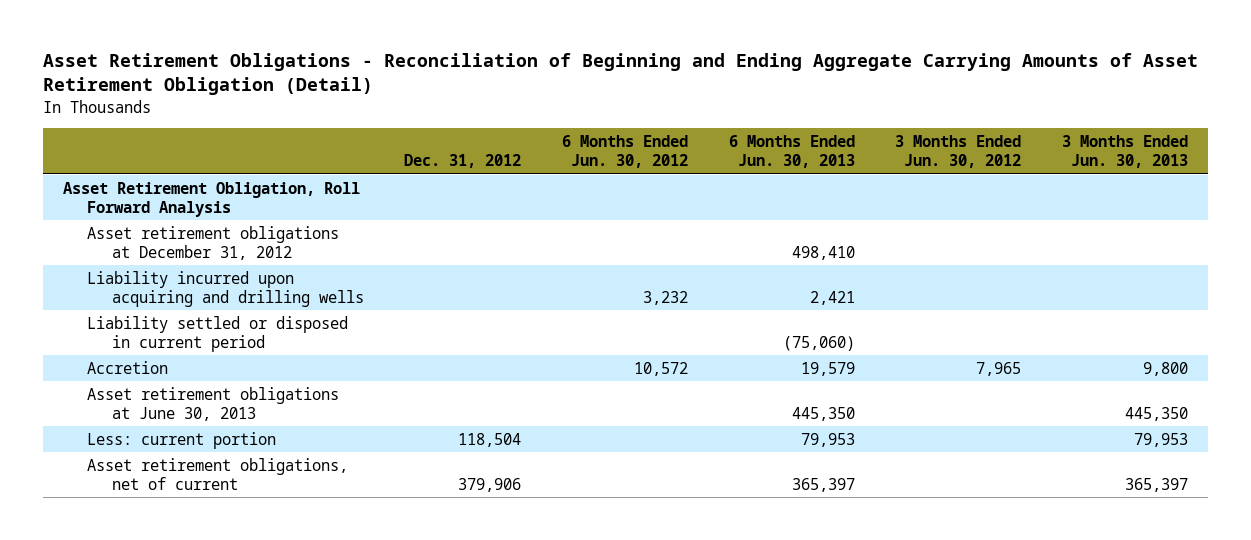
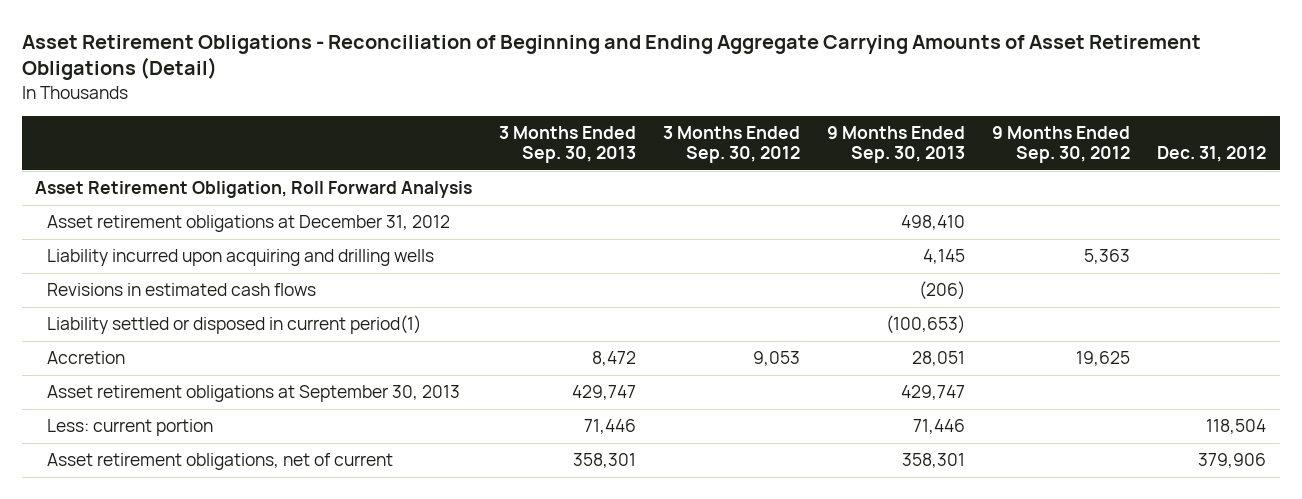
[42,53,1198,96] Asset Retirement Obligations - Reconciliation of Beginning and Ending Aggregate Carrying Amounts of Asset Retirement Obligation (Detail) -> [21,34,1201,81] Asset Retirement Obligations - Reconciliation of Beginning and Ending Aggregate Carrying Amounts of Asset Retirement Obligations (Detail)
[561,135,688,169] 6 Months Ended Jun. 30, 2012 -> none
[728,135,855,169] 6 Months Ended Jun. 30, 2013 -> none
[895,135,1022,169] 3 Months Ended Jun. 30, 2012 -> none
[1061,135,1188,169] 3 Months Ended Jun. 30, 2013 -> none
none -> [499,125,637,164] 3 Months Ended Sep. 30, 2013
none -> [663,125,801,164] 3 Months Ended Sep. 30, 2012
none -> [827,125,966,164] 9 Months Ended Sep. 30, 2013
none -> [992,125,1131,164] 9 Months Ended Sep. 30, 2012
none -> [47,283,317,297] Revisions in estimated cash flows
[87,315,349,352] Liability settled or disposed in current period -> [47,315,422,335] Liability settled or disposed in current period(1)
[87,386,340,421] Asset retirement obligations at June 30, 2013 -> [47,385,461,403] Asset retirement obligations at September 30, 2013

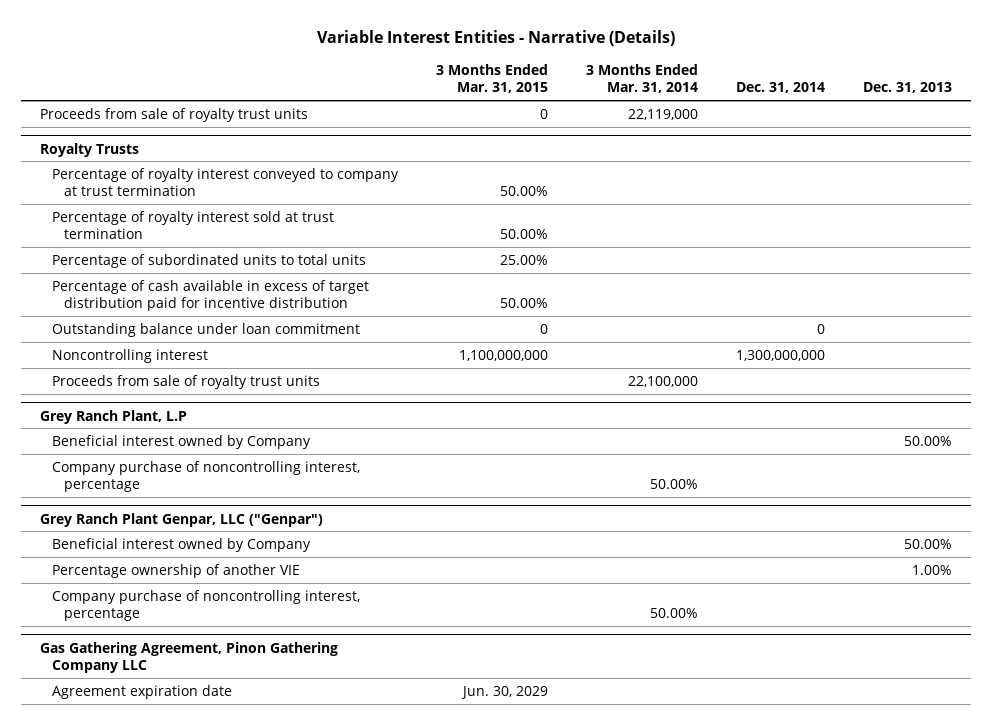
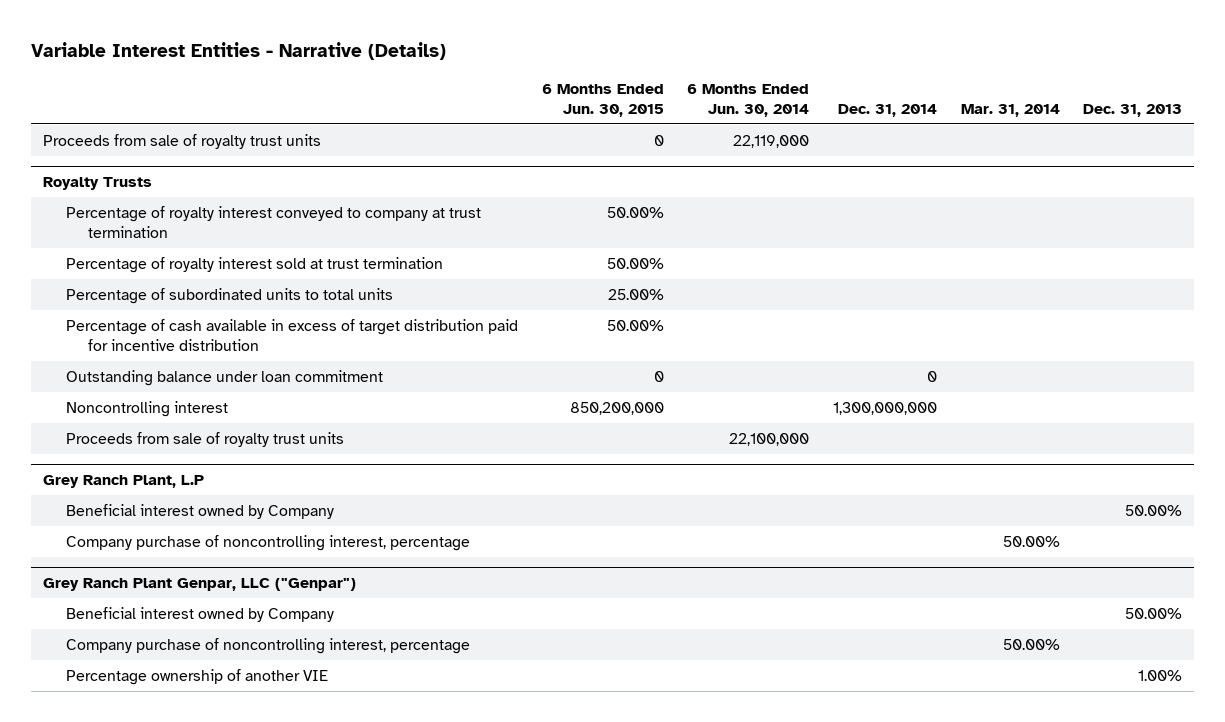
[435,63,548,94] 3 Months Ended Mar. 31, 2015 -> none
[585,63,698,94] 3 Months Ended Mar. 31, 2014 -> none
none -> [541,83,664,117] 6 Months Ended Jun. 30, 2015
none -> [687,83,810,117] 6 Months Ended Jun. 30, 2014
none -> [960,103,1060,117] Mar. 31, 2014
[40,641,339,674] Gas Gathering Agreement, Pinon Gathering Company LLC -> none
[52,684,233,699] Agreement expiration date -> none
[52,563,301,578] Percentage ownership of another VIE -> [65,669,328,686] Percentage ownership of another VIE

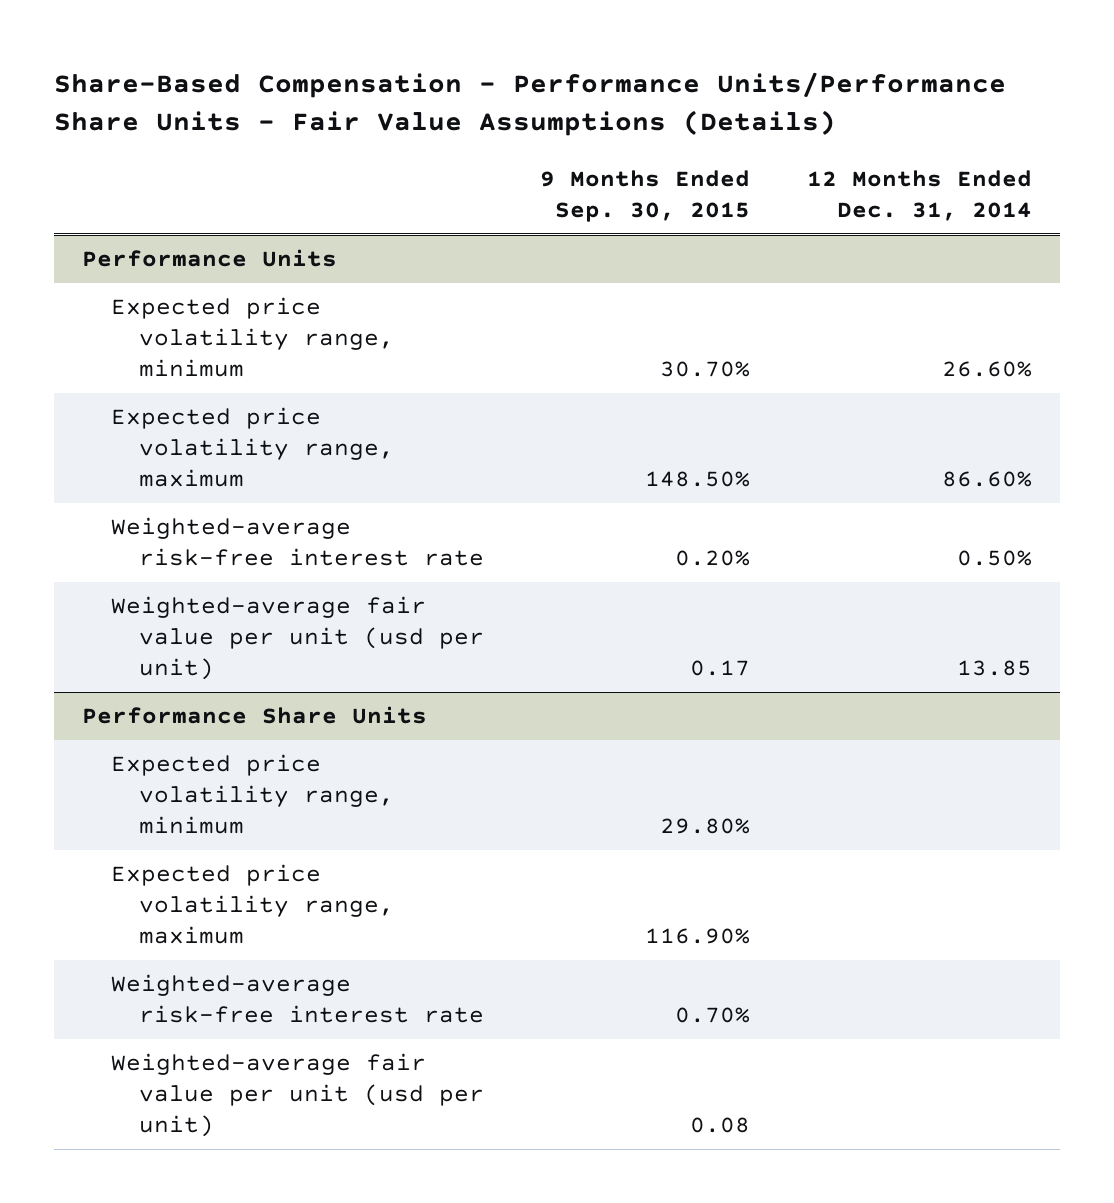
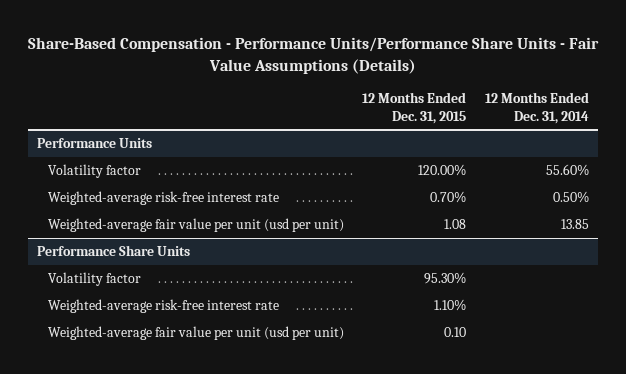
[540,169,751,222] 9 Months Ended Sep. 30, 2015 -> none
none -> [362,92,467,124] 12 Months Ended Dec. 31, 2015
[110,297,395,378] Expected price volatility range, minimum -> none
[110,407,395,488] Expected price volatility range, maximum -> none
none -> [48,164,142,179] Volatility factor
[110,754,395,835] Expected price volatility range, minimum -> none
[110,864,395,945] Expected price volatility range, maximum -> none
none -> [48,272,142,287] Volatility factor

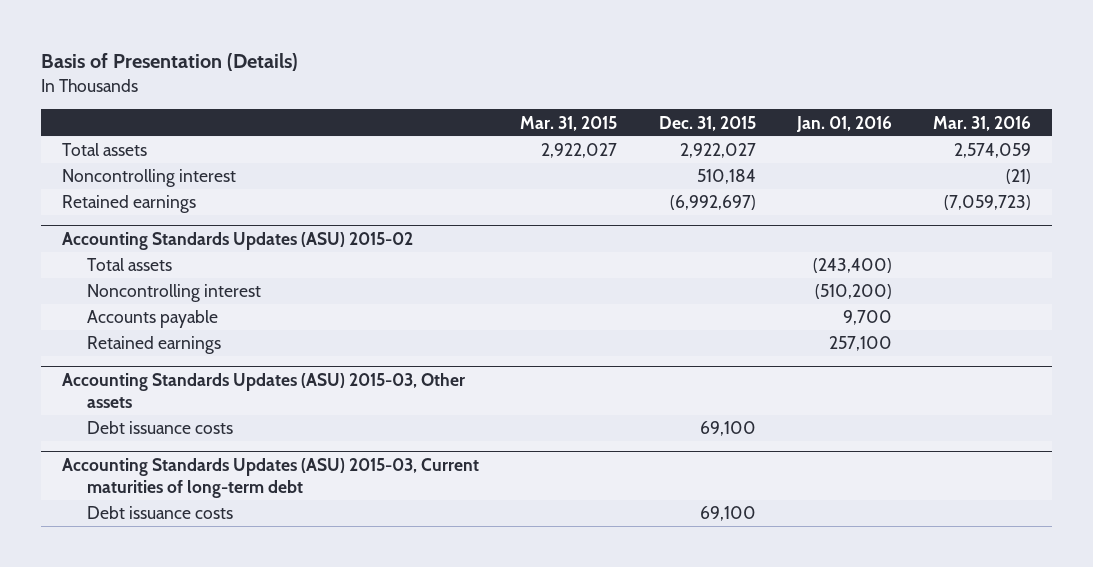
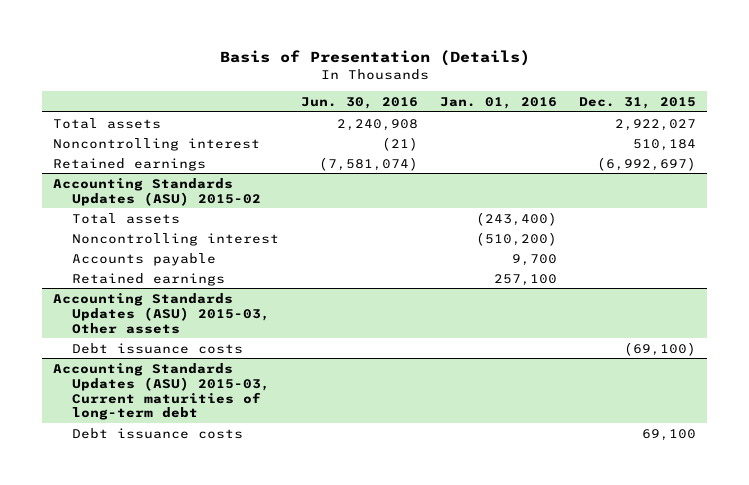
[520,115,618,131] Mar. 31, 2015 -> none
[933,115,1032,131] Mar. 31, 2016 -> none
none -> [301,96,419,109] Jun. 30, 2016
[699,421,756,437] 69,100 -> [624,341,697,356] (69,100)

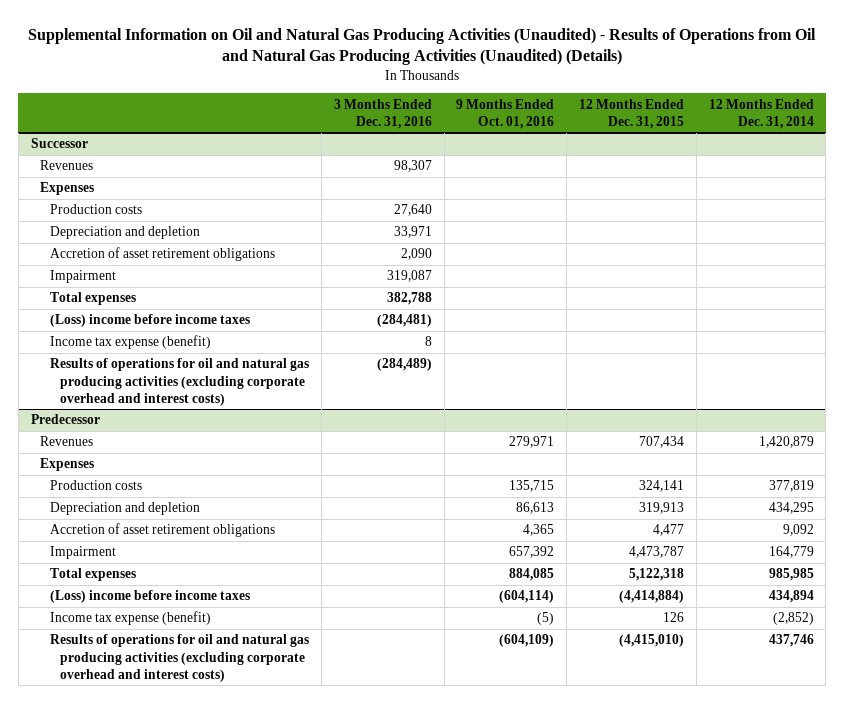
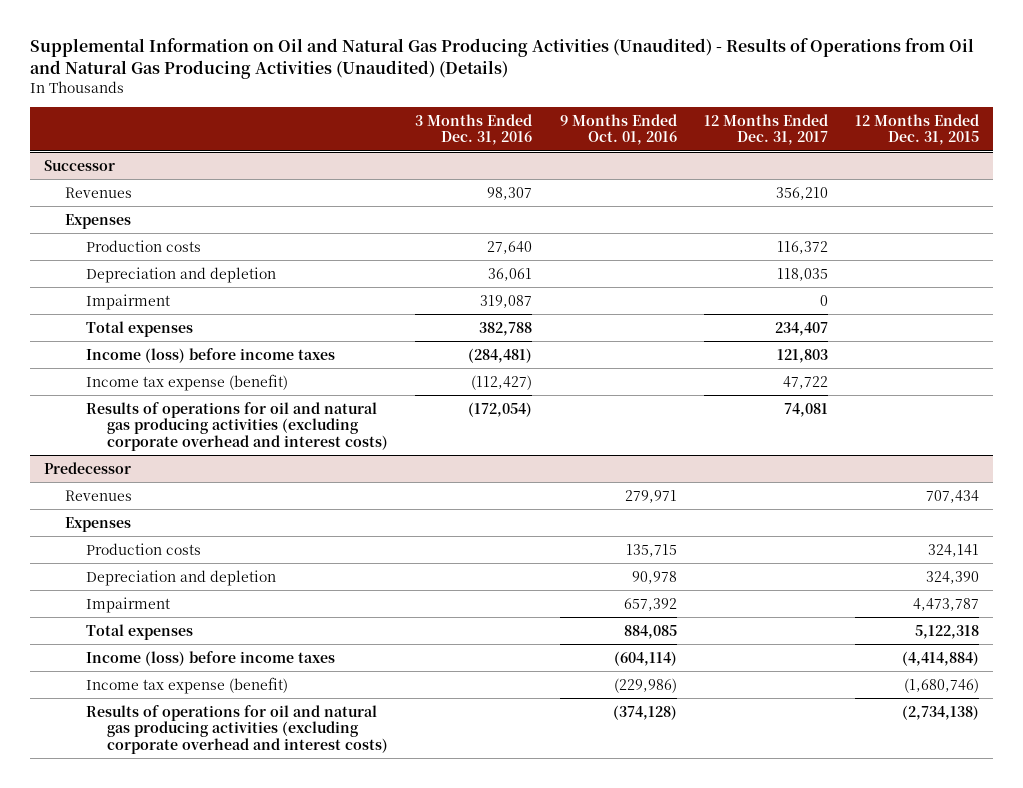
[708,98,814,129] 12 Months Ended Dec. 31, 2014 -> none
none -> [703,113,828,146] 12 Months Ended Dec. 31, 2017
[50,247,276,262] Accretion of asset retirement obligations -> none
[393,226,432,239] 33,971 -> [488,267,533,281] 36,061
[50,314,251,328] (Loss) income before income taxes -> [86,347,336,363] Income (loss) before income taxes
[424,336,432,347] 8 -> [471,374,533,390] (112,427)
[376,358,432,372] (284,489) -> [468,401,533,417] (172,054)
[50,523,276,538] Accretion of asset retirement obligations -> none
[516,502,555,515] 86,613 -> [631,570,677,584] 90,978
[638,502,684,515] 319,913 -> [925,570,979,584] 324,390
[50,590,251,604] (Loss) income before income taxes -> [86,650,336,666] Income (loss) before income taxes
[537,612,555,626] (5) -> [613,677,677,693] (229,986)
[662,612,684,623] 126 -> [903,677,979,693] (1,680,746)
[499,634,555,648] (604,109) -> [612,704,677,720] (374,128)
[618,634,684,648] (4,415,010) -> [901,704,979,720] (2,734,138)

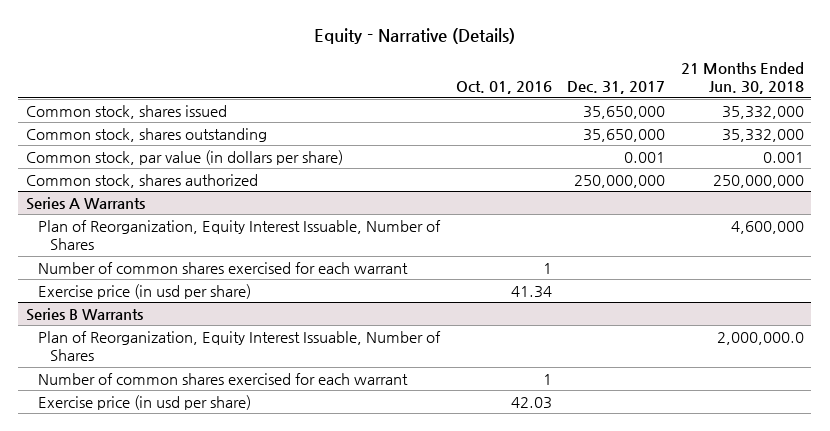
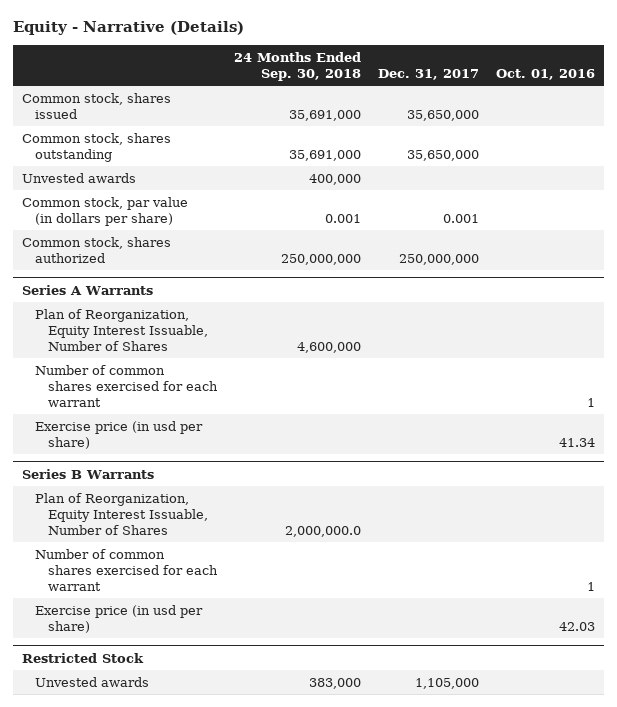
[680,61,804,95] 21 Months Ended Jun. 30, 2018 -> none
none -> [233,51,361,81] 24 Months Ended Sep. 30, 2018
none -> [21,172,136,183] Unvested awards
none -> [21,652,144,663] Restricted Stock
none -> [34,676,149,687] Unvested awards

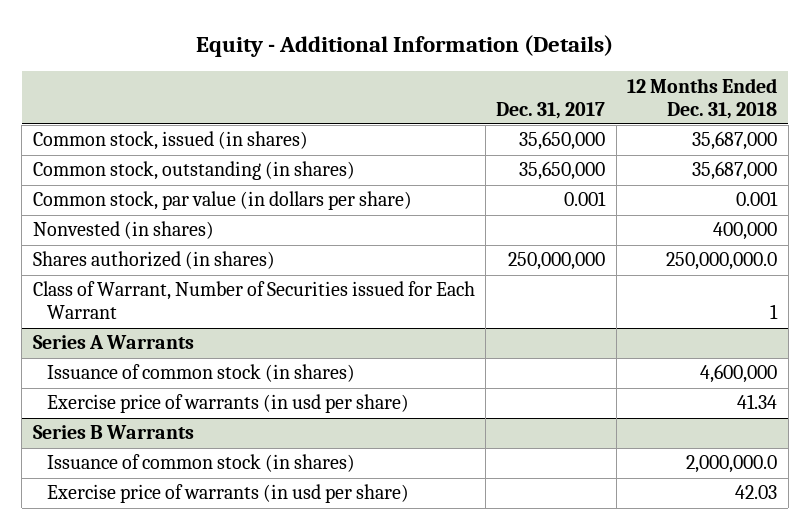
[12,21,244,36] Equity - Narrative (Details) -> [195,34,613,57] Equity - Additional Information (Details)
[233,51,361,81] 24 Months Ended Sep. 30, 2018 -> none
[496,68,596,80] Oct. 01, 2016 -> none
none -> [627,77,778,119] 12 Months Ended Dec. 31, 2018
[21,172,136,183] Unvested awards -> none
[21,92,171,119] Common stock, shares issued -> [32,131,308,151] Common stock, issued (in shares)
[21,132,171,162] Common stock, shares outstanding -> [32,161,355,181] Common stock, outstanding (in shares)
none -> [32,221,214,240] Nonvested (in shares)
[21,236,171,263] Common stock, shares authorized -> [32,251,275,270] Shares authorized (in shares)
none -> [32,281,475,320] Class of Warrant, Number of Securities issued for Each Warrant
[34,364,218,407] Number of common shares exercised for each warrant -> none
[34,308,208,351] Plan of Reorganization, Equity Interest Issuable, Number of Shares -> [47,364,356,383] Issuance of common stock (in shares)
[34,420,203,449] Exercise price (in usd per share) -> [47,394,410,414] Exercise price of warrants (in usd per share)
[34,548,218,591] Number of common shares exercised for each warrant -> none
[21,652,144,663] Restricted Stock -> none
[34,676,149,687] Unvested awards -> none
[34,492,208,535] Plan of Reorganization, Equity Interest Issuable, Number of Shares -> [47,454,356,473] Issuance of common stock (in shares)
[34,604,203,633] Exercise price (in usd per share) -> [47,484,410,504] Exercise price of warrants (in usd per share)

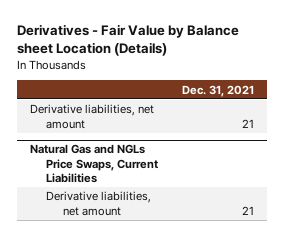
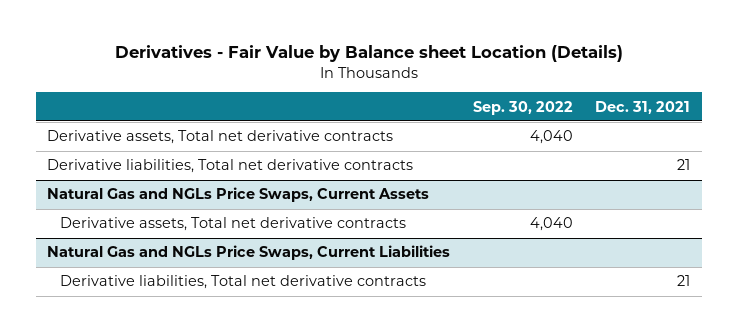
none -> [472,100,573,115] Sep. 30, 2022
none -> [47,130,394,145] Derivative assets, Total net derivative contracts
[29,104,154,129] Derivative liabilities, net amount -> [47,159,414,174] Derivative liabilities, Total net derivative contracts
none -> [47,187,430,203] Natural Gas and NGLs Price Swaps, Current Assets
none -> [60,217,407,232] Derivative assets, Total net derivative contracts
[46,191,152,216] Derivative liabilities, net amount -> [60,275,427,290] Derivative liabilities, Total net derivative contracts

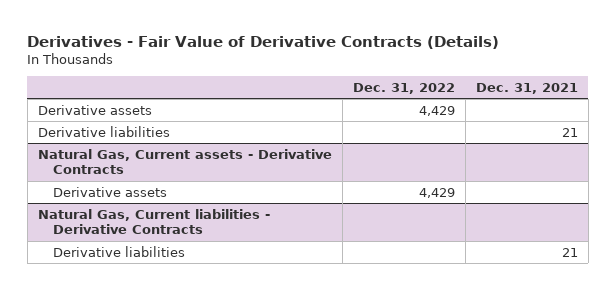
[114,45,623,63] Derivatives - Fair Value by Balance sheet Location (Details) -> [27,35,500,49] Derivatives - Fair Value of Derivative Contracts (Details)
[472,100,573,115] Sep. 30, 2022 -> none
none -> [352,82,455,94] Dec. 31, 2022
[47,187,430,203] Natural Gas and NGLs Price Swaps, Current Assets -> none
[60,217,407,232] Derivative assets, Total net derivative contracts -> none
[47,245,451,261] Natural Gas and NGLs Price Swaps, Current Liabilities -> none
[60,275,427,290] Derivative liabilities, Total net derivative contracts -> none
[47,130,394,145] Derivative assets, Total net derivative contracts -> [37,104,152,115] Derivative assets
[47,159,414,174] Derivative liabilities, Total net derivative contracts -> [37,125,170,137] Derivative liabilities
none -> [37,148,332,175] Natural Gas, Current assets - Derivative Contracts
none -> [52,186,167,197] Derivative assets
none -> [37,208,270,235] Natural Gas, Current liabilities - Derivative Contracts
none -> [52,245,185,257] Derivative liabilities

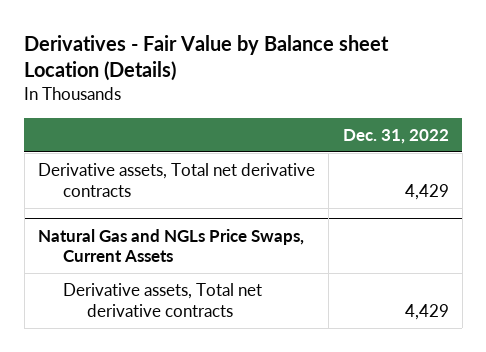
[27,35,500,49] Derivatives - Fair Value of Derivative Contracts (Details) -> [24,34,390,82] Derivatives - Fair Value by Balance sheet Location (Details)
[475,82,578,94] Dec. 31, 2021 -> none
[37,125,170,137] Derivative liabilities -> none
[37,148,332,175] Natural Gas, Current assets - Derivative Contracts -> none
[52,186,167,197] Derivative assets -> none
[37,208,270,235] Natural Gas, Current liabilities - Derivative Contracts -> none
[52,245,185,257] Derivative liabilities -> none
[37,104,152,115] Derivative assets -> [37,163,315,198] Derivative assets, Total net derivative contracts
none -> [37,228,304,263] Natural Gas and NGLs Price Swaps, Current Assets
none -> [62,283,262,318] Derivative assets, Total net derivative contracts

